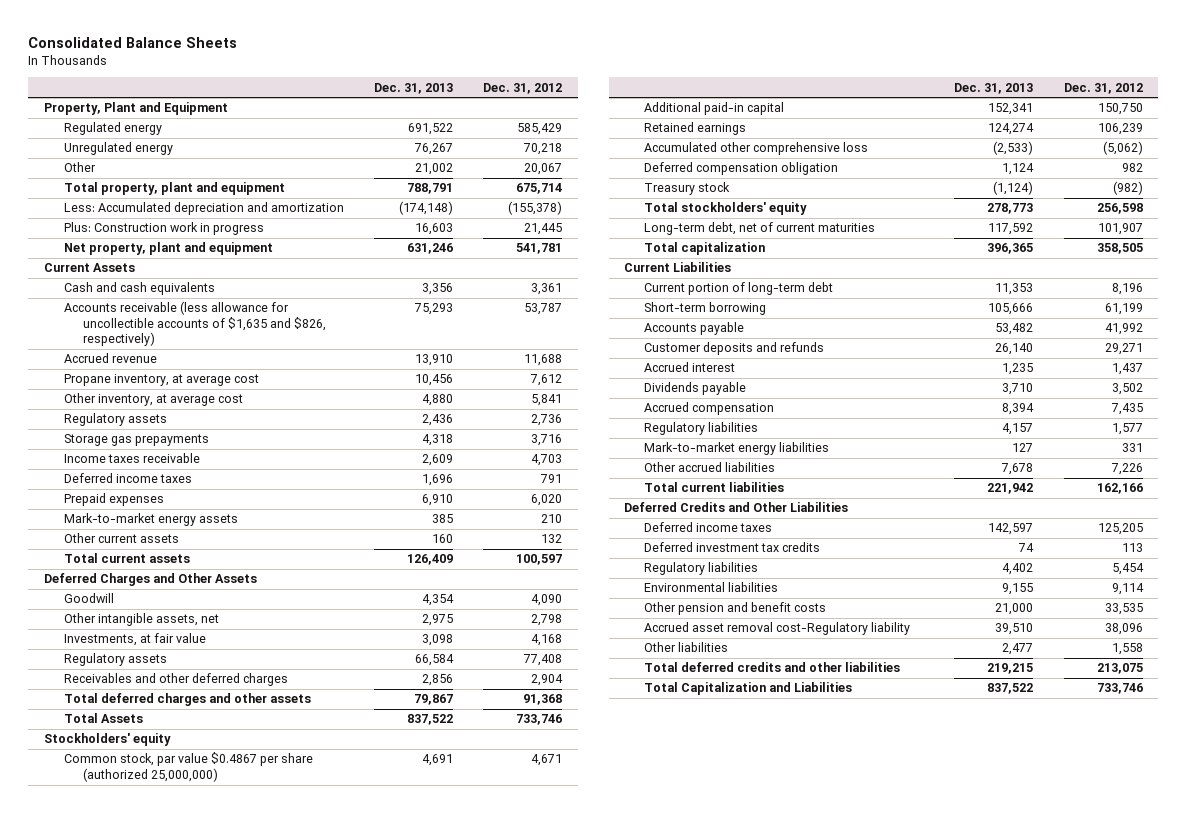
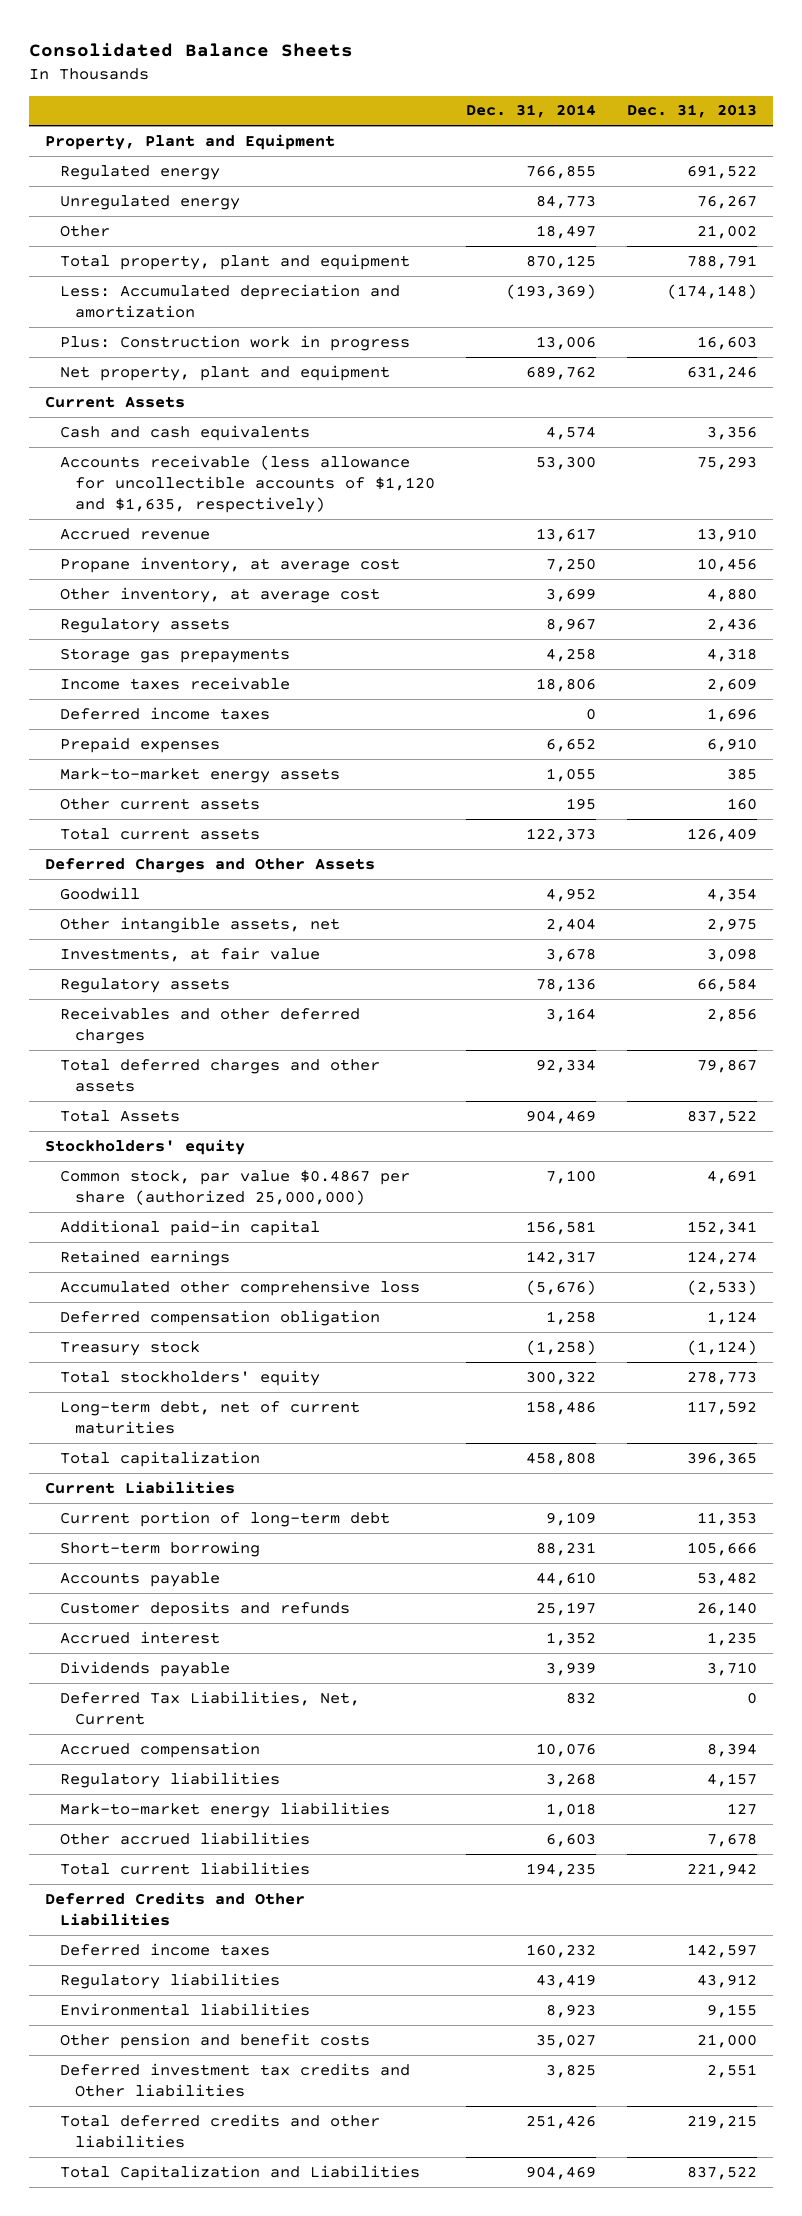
[483,82,563,94] Dec. 31, 2012 -> none
none -> [466,104,597,119] Dec. 31, 2014
[63,301,327,347] Accounts receivable (less allowance for uncollectible accounts of $1,635 and $826, respectively) -> [59,454,436,514] Accounts receivable (less allowance for uncollectible accounts of $1,120 and $1,635, respectively)
none -> [59,1690,360,1726] Deferred Tax Liabilities, Net, Current
[643,542,820,553] Deferred investment tax credits -> none
[1002,563,1034,576] 4,402 -> [697,1973,758,1988] 43,912
[643,622,910,636] Accrued asset removal cost-Regulatory liability -> none
[643,642,728,653] Other liabilities -> [59,2062,410,2098] Deferred investment tax credits and Other liabilities
[1002,643,1034,656] 2,477 -> [707,2063,758,2078] 2,551

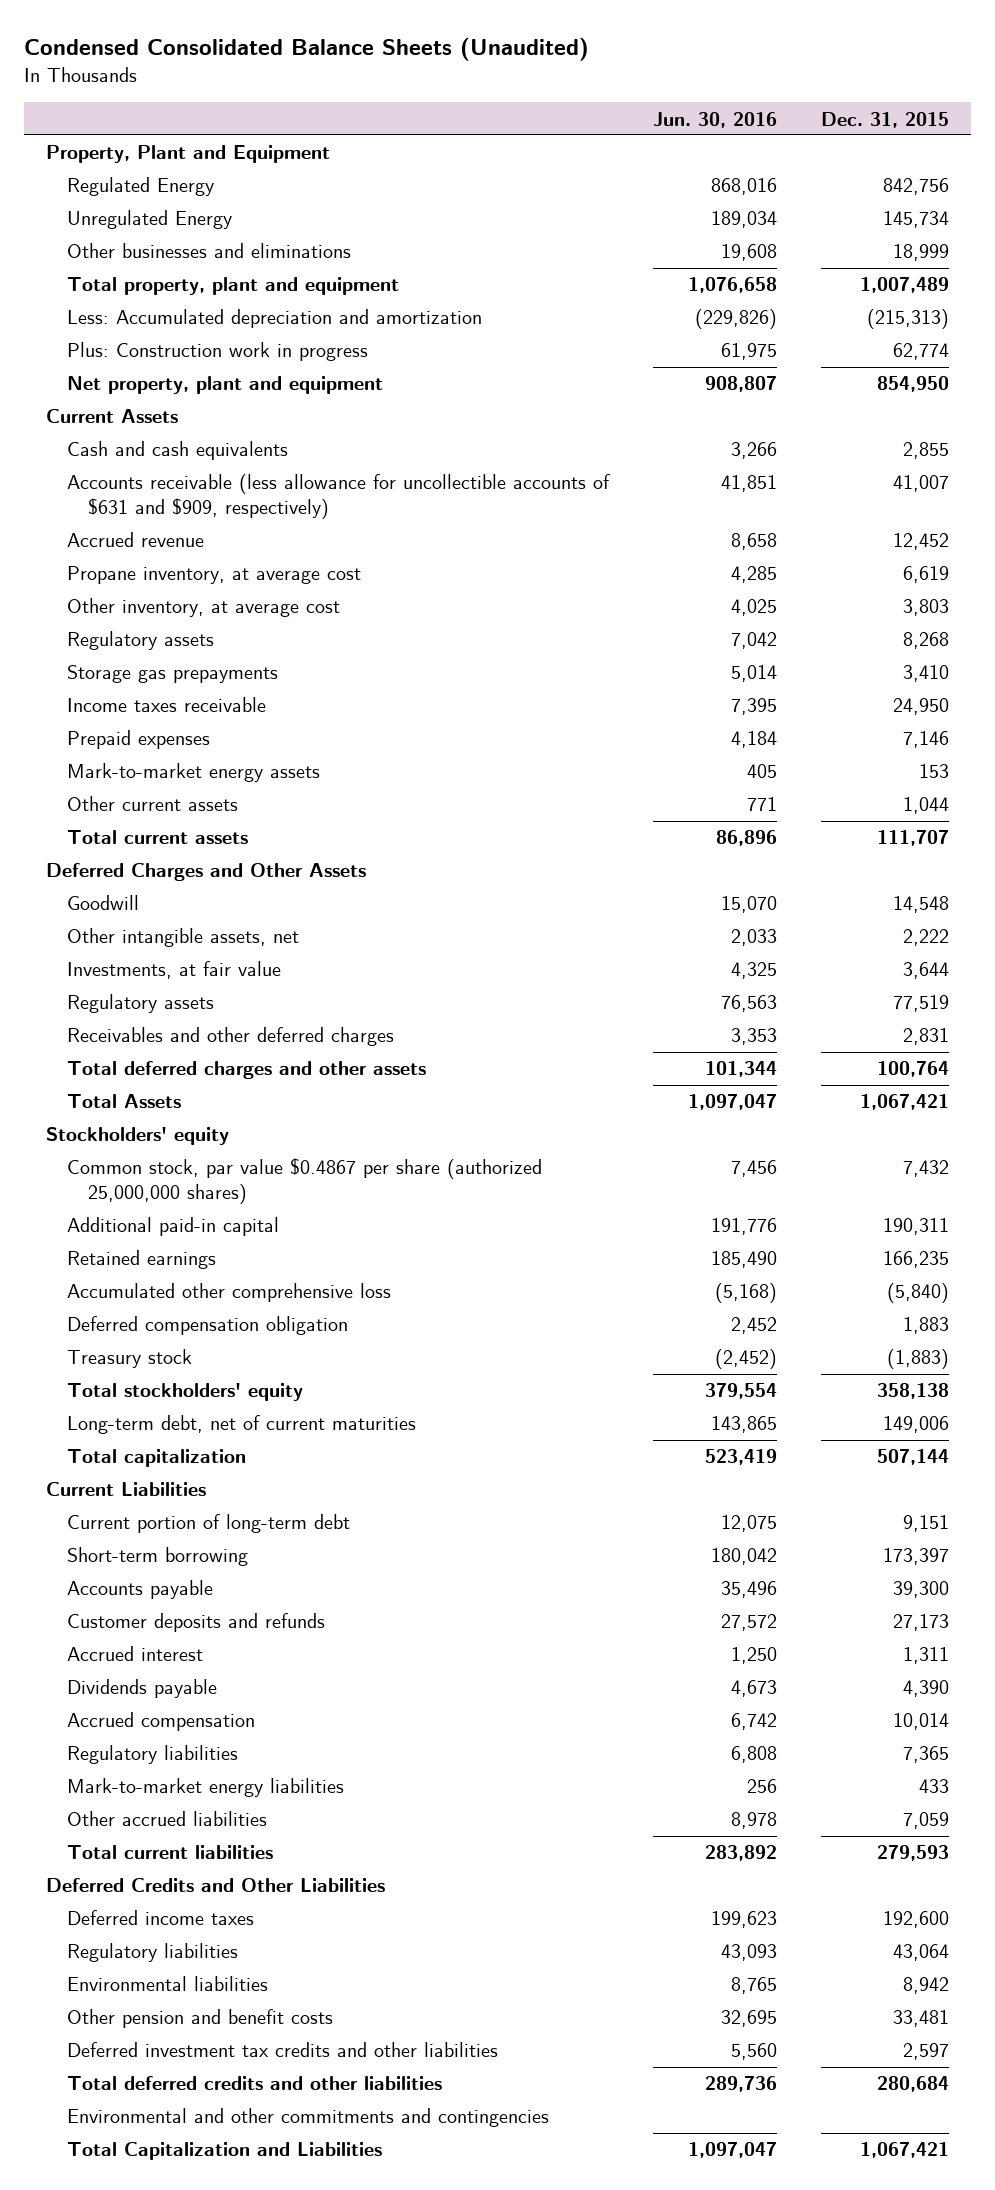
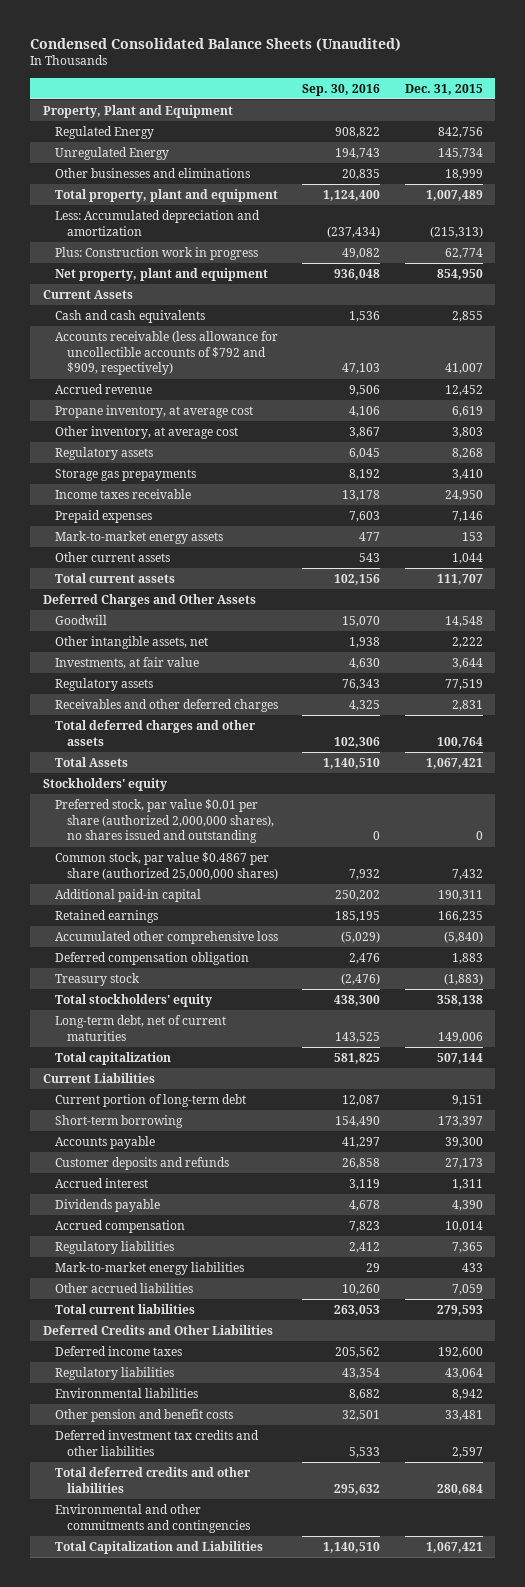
[652,111,777,128] Jun. 30, 2016 -> none
none -> [302,83,381,96] Sep. 30, 2016
[66,474,610,520] Accounts receivable (less allowance for uncollectible accounts of $631 and $909, respectively) -> [54,330,278,376] Accounts receivable (less allowance for uncollectible accounts of $792 and $909, respectively)
none -> [54,798,274,844] Preferred stock, par value $0.01 per share (authorized 2,000,000 shares), no shares issued and outstanding

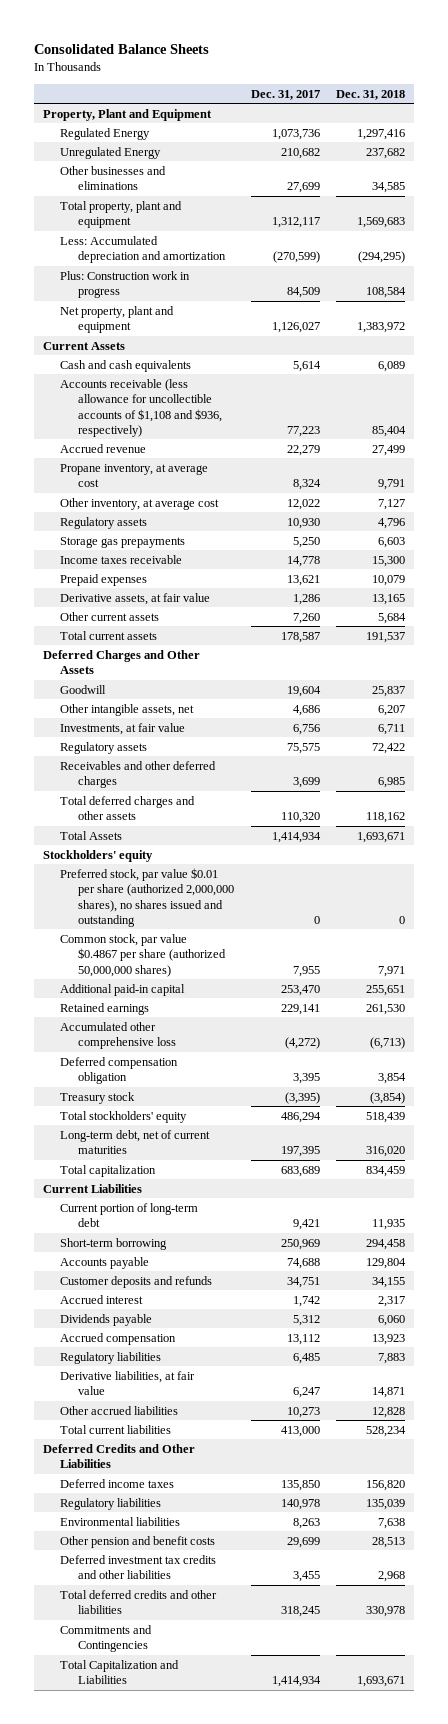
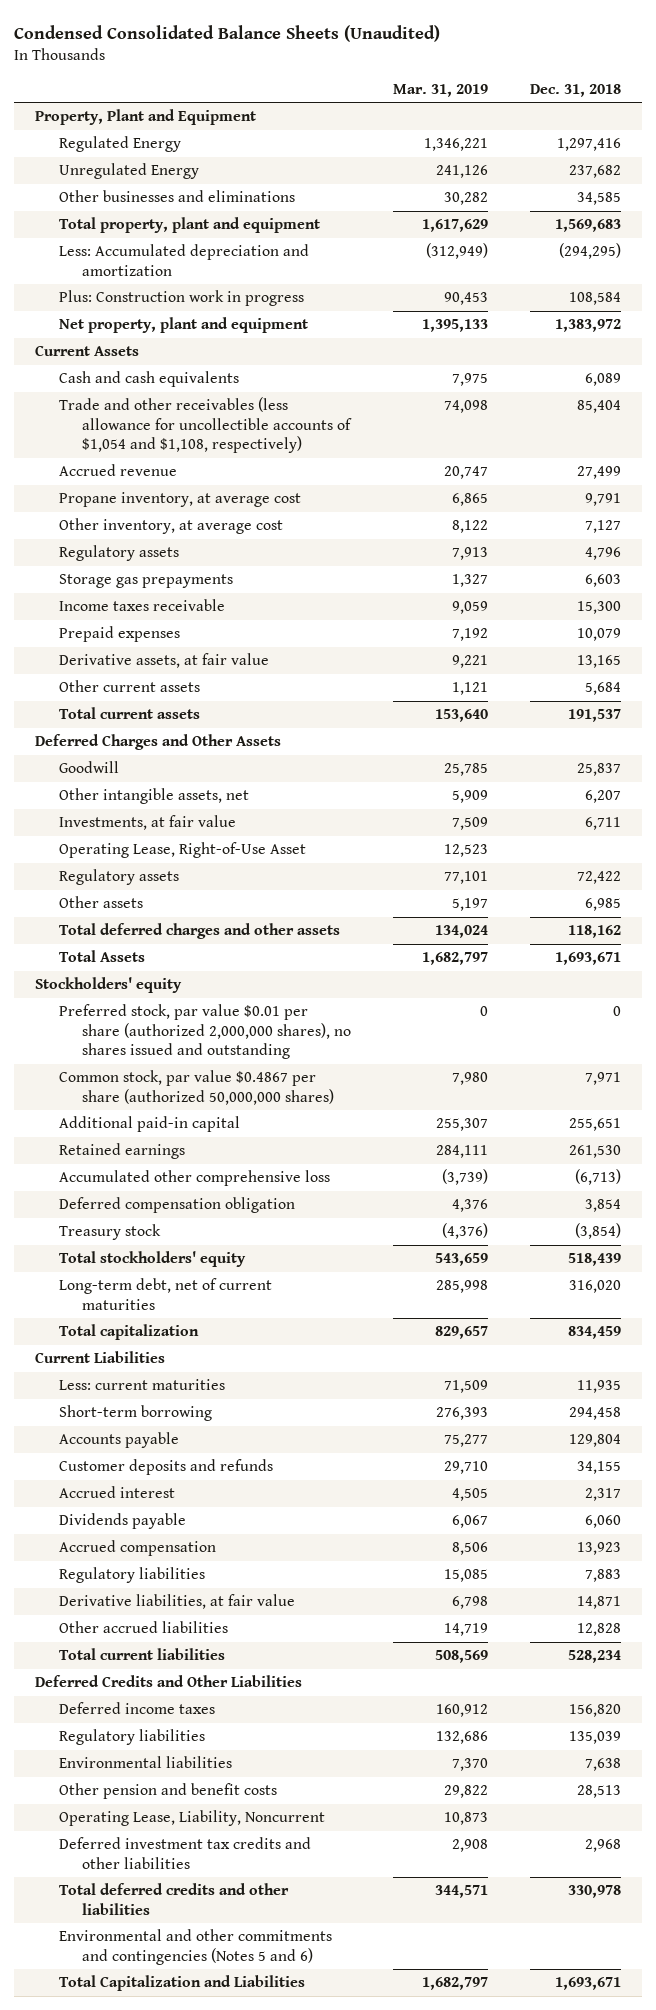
[34,44,210,55] Consolidated Balance Sheets -> [14,24,441,42] Condensed Consolidated Balance Sheets (Unaudited)
[250,89,320,100] Dec. 31, 2017 -> none
none -> [392,83,488,97] Mar. 31, 2019
[60,378,223,437] Accounts receivable (less allowance for uncollectible accounts of $1,108 and $936, respectively) -> [58,397,352,454] Trade and other receivables (less allowance for uncollectible accounts of $1,054 and $1,108, respectively)
none -> [58,842,306,859] Operating Lease, Right-of-Use Asset
[60,760,217,789] Receivables and other deferred charges -> [58,896,143,909] Other assets
[60,1202,199,1228] Current portion of long-term debt -> [58,1379,225,1391] Less: current maturities
none -> [58,1810,325,1827] Operating Lease, Liability, Noncurrent
[60,1624,153,1653] Commitments and Contingencies -> [58,1929,332,1965] Environmental and other commitments and contingencies (Notes 5 and 6)

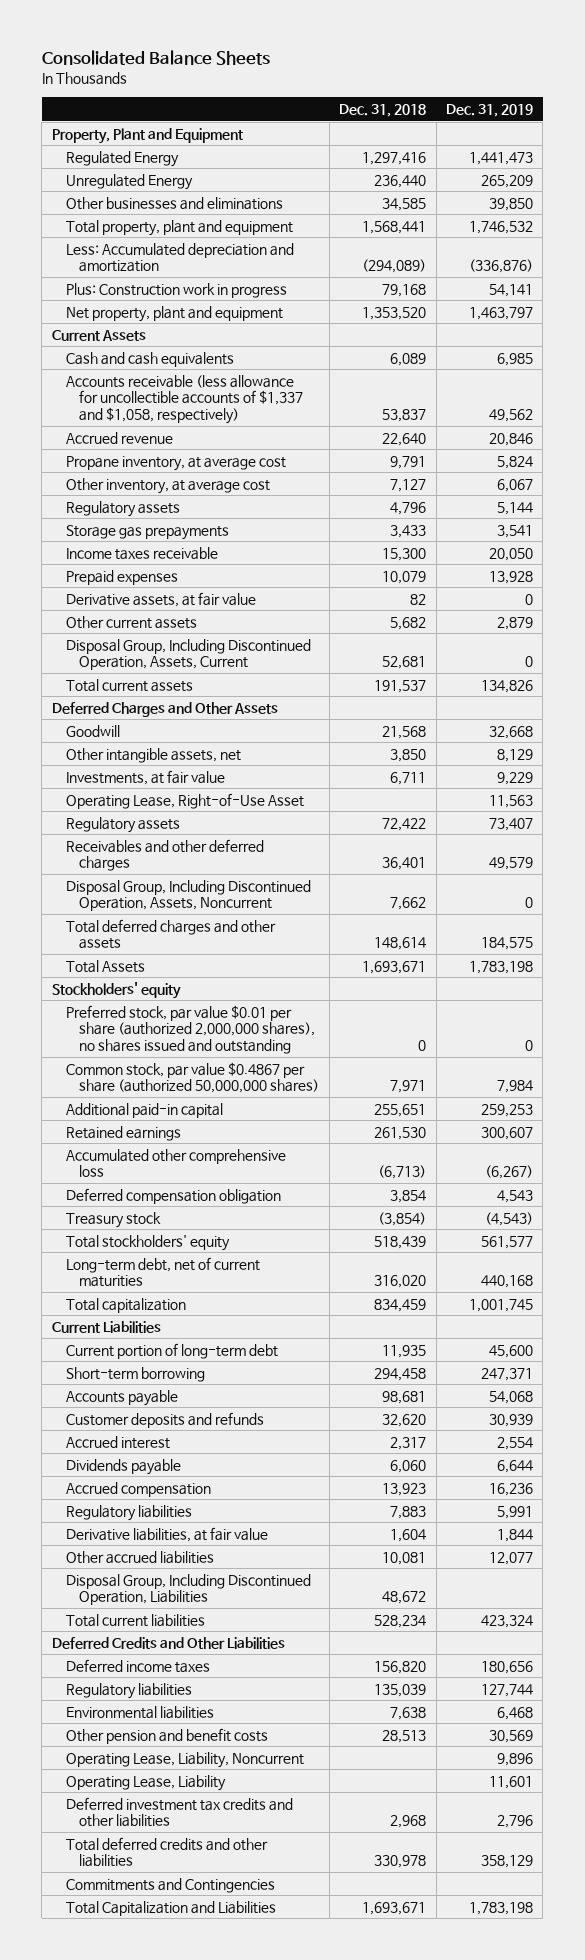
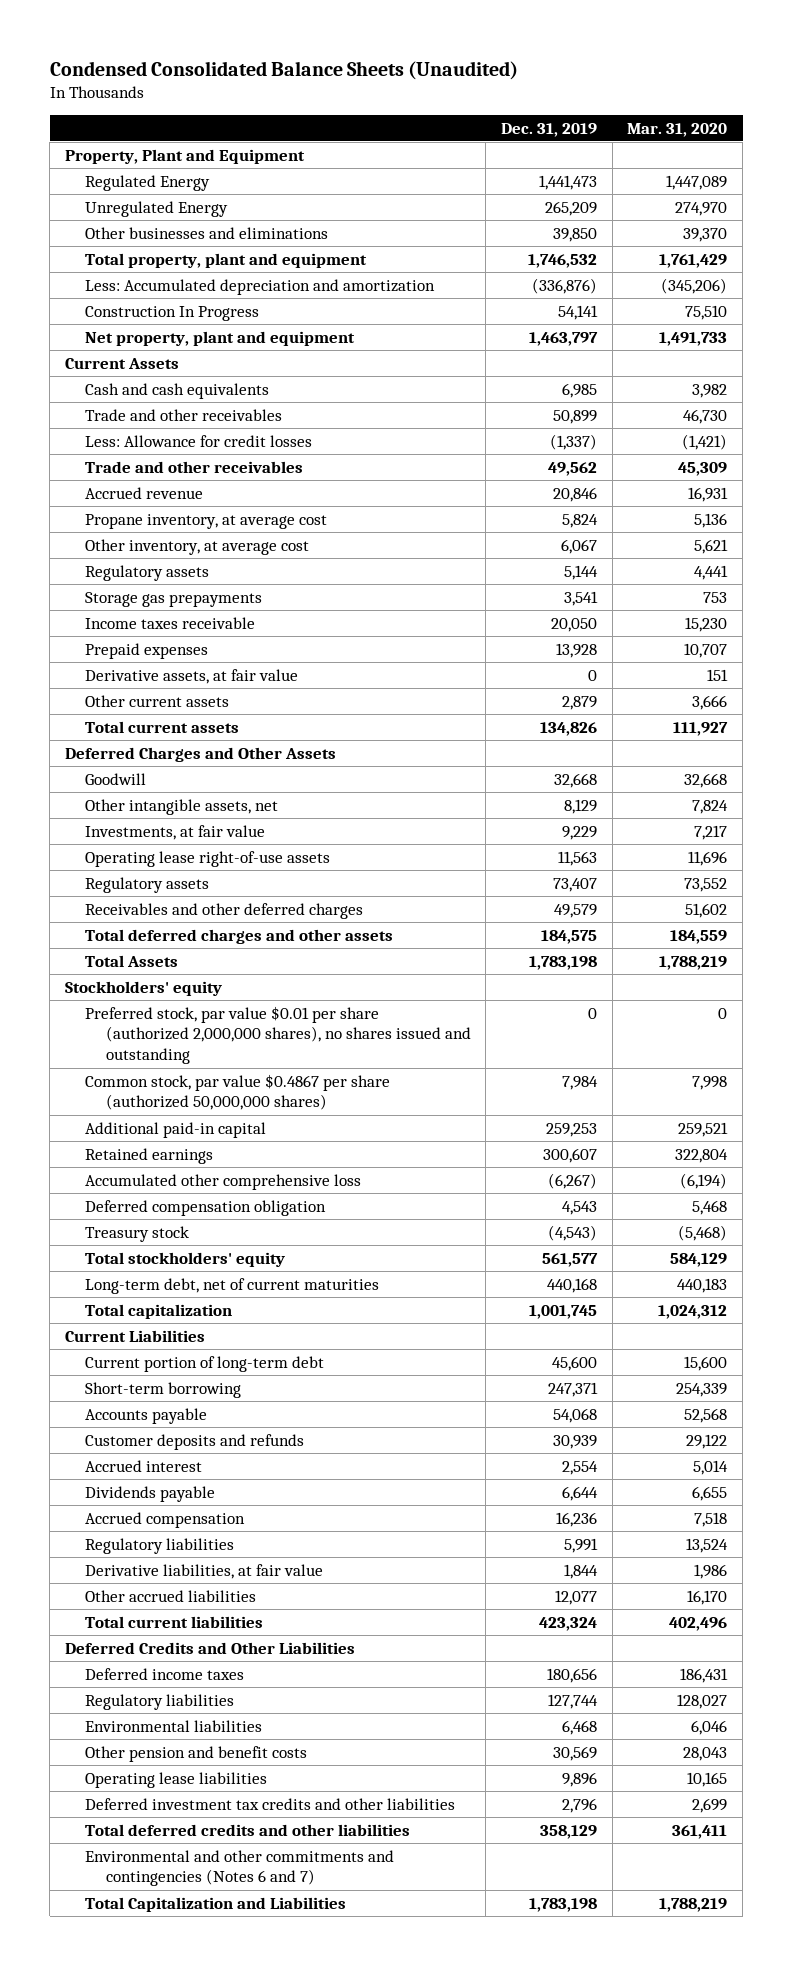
[41,49,270,65] Consolidated Balance Sheets -> [49,60,518,80] Condensed Consolidated Balance Sheets (Unaudited)
[339,104,427,118] Dec. 31, 2018 -> none
none -> [627,122,728,137] Mar. 31, 2020
[65,282,287,298] Plus: Construction work in progress -> [85,305,260,321] Construction In Progress
none -> [85,408,283,421] Trade and other receivables
none -> [85,434,313,447] Less: Allowance for credit losses
[65,374,304,425] Accounts receivable (less allowance for uncollectible accounts of $1,337 and $1,058, respectively) -> [85,460,304,473] Trade and other receivables
[65,638,311,671] Disposal Group, Including Discontinued Operation, Assets, Current -> none
[65,792,304,809] Operating Lease, Right-of-Use Asset -> [85,850,331,867] Operating lease right-of-use assets
[65,879,311,912] Disposal Group, Including Discontinued Operation, Assets, Noncurrent -> none
[65,1573,311,1606] Disposal Group, Including Discontinued Operation, Liabilities -> none
[65,1774,226,1791] Operating Lease, Liability -> none
[65,1751,304,1768] Operating Lease, Liability, Noncurrent -> [85,1771,268,1788] Operating lease liabilities
[65,1877,275,1893] Commitments and Contingencies -> [85,1849,395,1887] Environmental and other commitments and contingencies (Notes 6 and 7)

